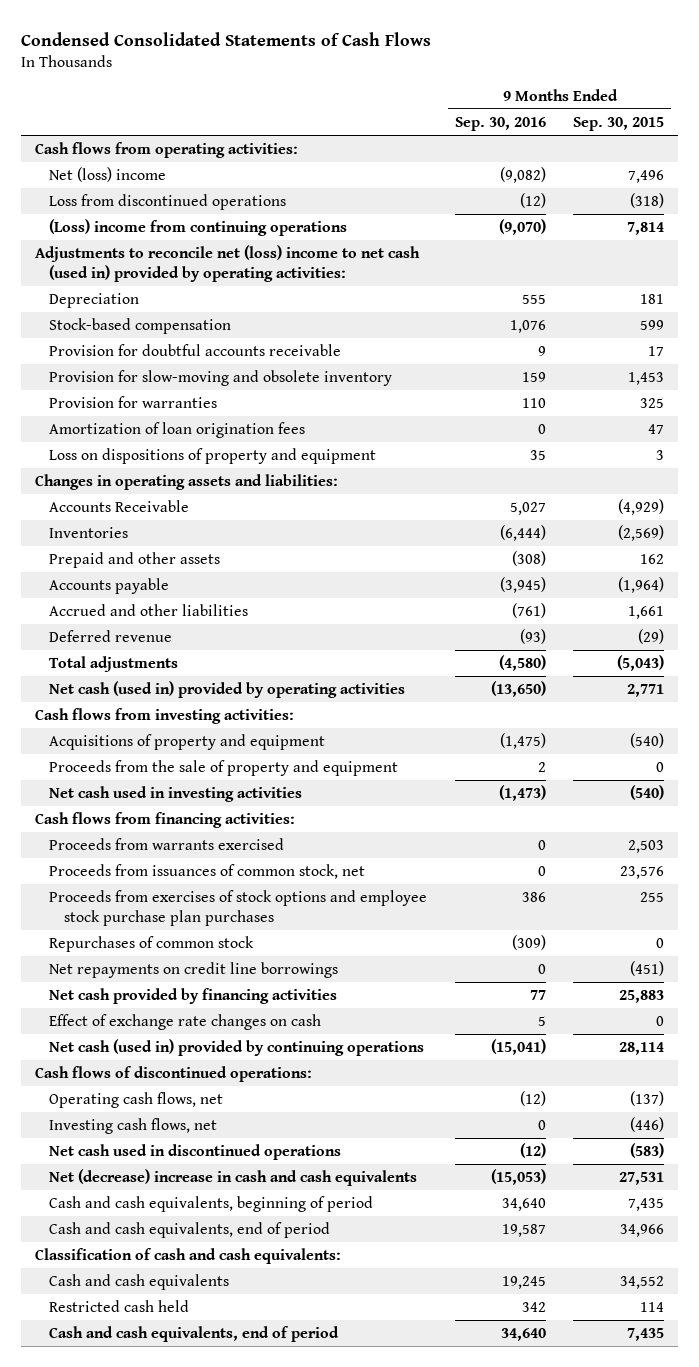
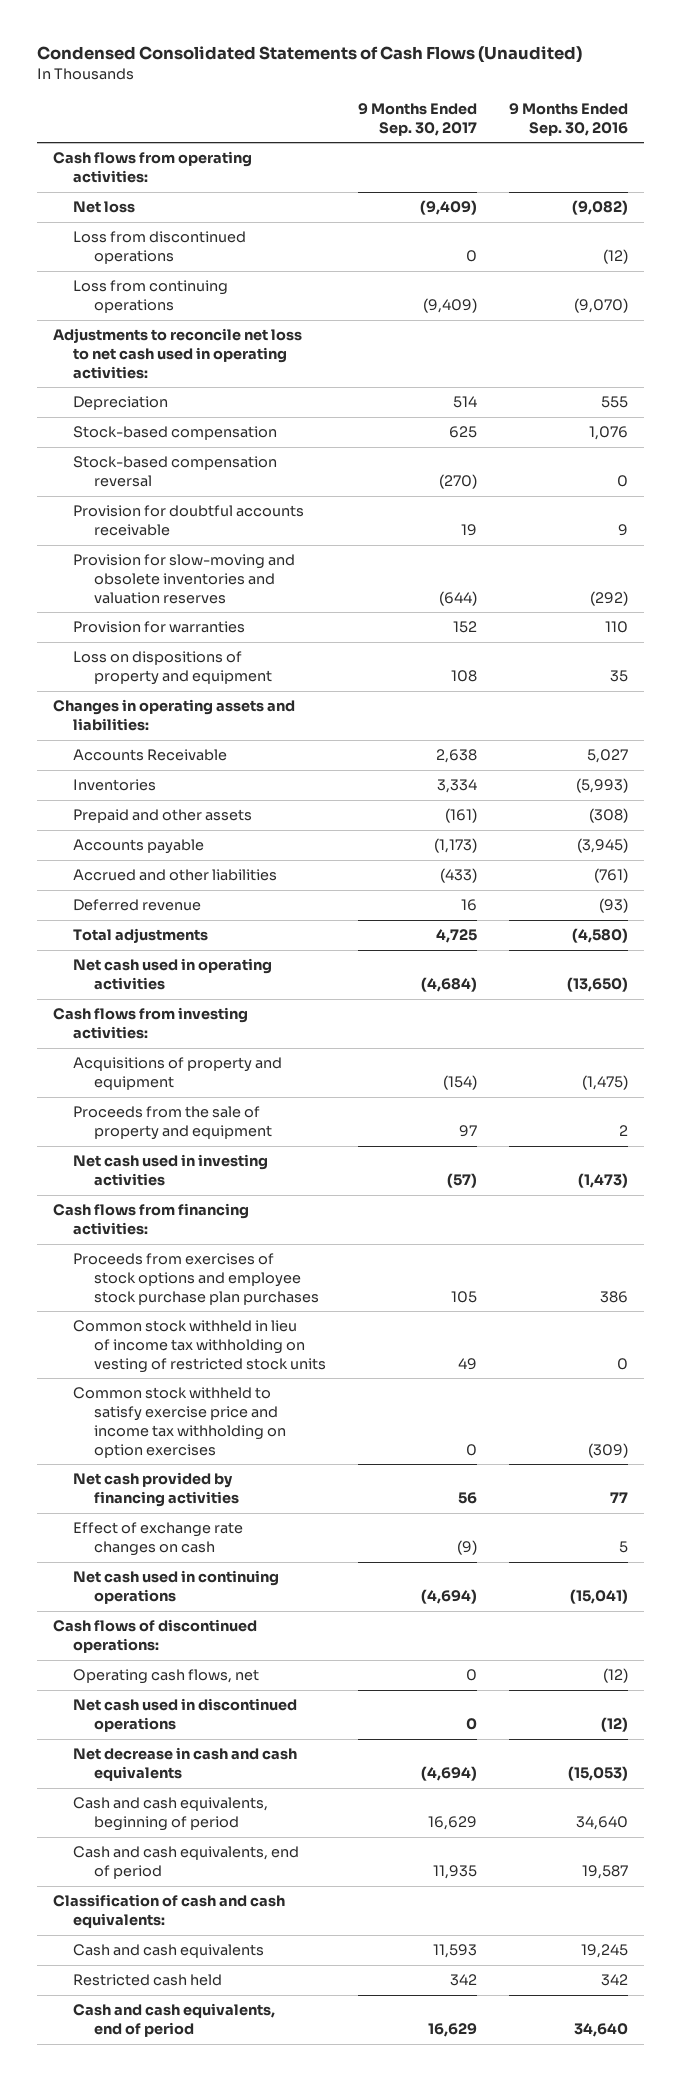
[20,31,431,46] Condensed Consolidated Statements of Cash Flows -> [36,46,582,64] Condensed Consolidated Statements of Cash Flows (Unaudited)
[573,116,665,131] Sep. 30, 2015 -> none
none -> [357,102,477,136] 9 Months Ended Sep. 30, 2017
[49,166,167,182] Net (loss) income -> [73,201,136,214] Net loss
[49,218,348,236] (Loss) income from continuing operations -> [73,280,229,314] Loss from continuing operations
[34,244,420,282] Adjustments to reconcile net (loss) income to net cash (used in) provided by operating activities: -> [52,328,302,379] Adjustments to reconcile net loss to net cash used in operating activities:
none -> [73,456,278,488] Stock-based compensation reversal
[49,369,393,386] Provision for slow-moving and obsolete inventory -> [73,554,296,604] Provision for slow-moving and obsolete inventories and valuation reserves
[521,371,546,382] 159 -> [589,590,628,606] (292)
[49,421,306,438] Amortization of loan origination fees -> none
[499,524,546,541] (6,444) -> [575,778,628,794] (5,993)
[49,680,406,698] Net cash (used in) provided by operating activities -> [73,958,273,991] Net cash used in operating activities
[49,837,285,850] Proceeds from warrants exercised -> none
[49,863,366,879] Proceeds from issuances of common stock, net -> none
[49,961,339,978] Net repayments on credit line borrowings -> none
none -> [73,1320,326,1373] Common stock withheld in lieu of income tax withholding on vesting of restricted stock units
[49,935,255,952] Repurchases of common stock -> [73,1387,286,1458] Common stock withheld to satisfy exercise price and income tax withholding on option exercises
[49,1038,425,1056] Net cash (used in) provided by continuing operations -> [73,1570,280,1605] Net cash used in continuing operations
[49,1117,218,1134] Investing cash flows, net -> none
[49,1168,418,1186] Net (decrease) increase in cash and cash equivalents -> [73,1747,298,1782] Net decrease in cash and cash equivalents

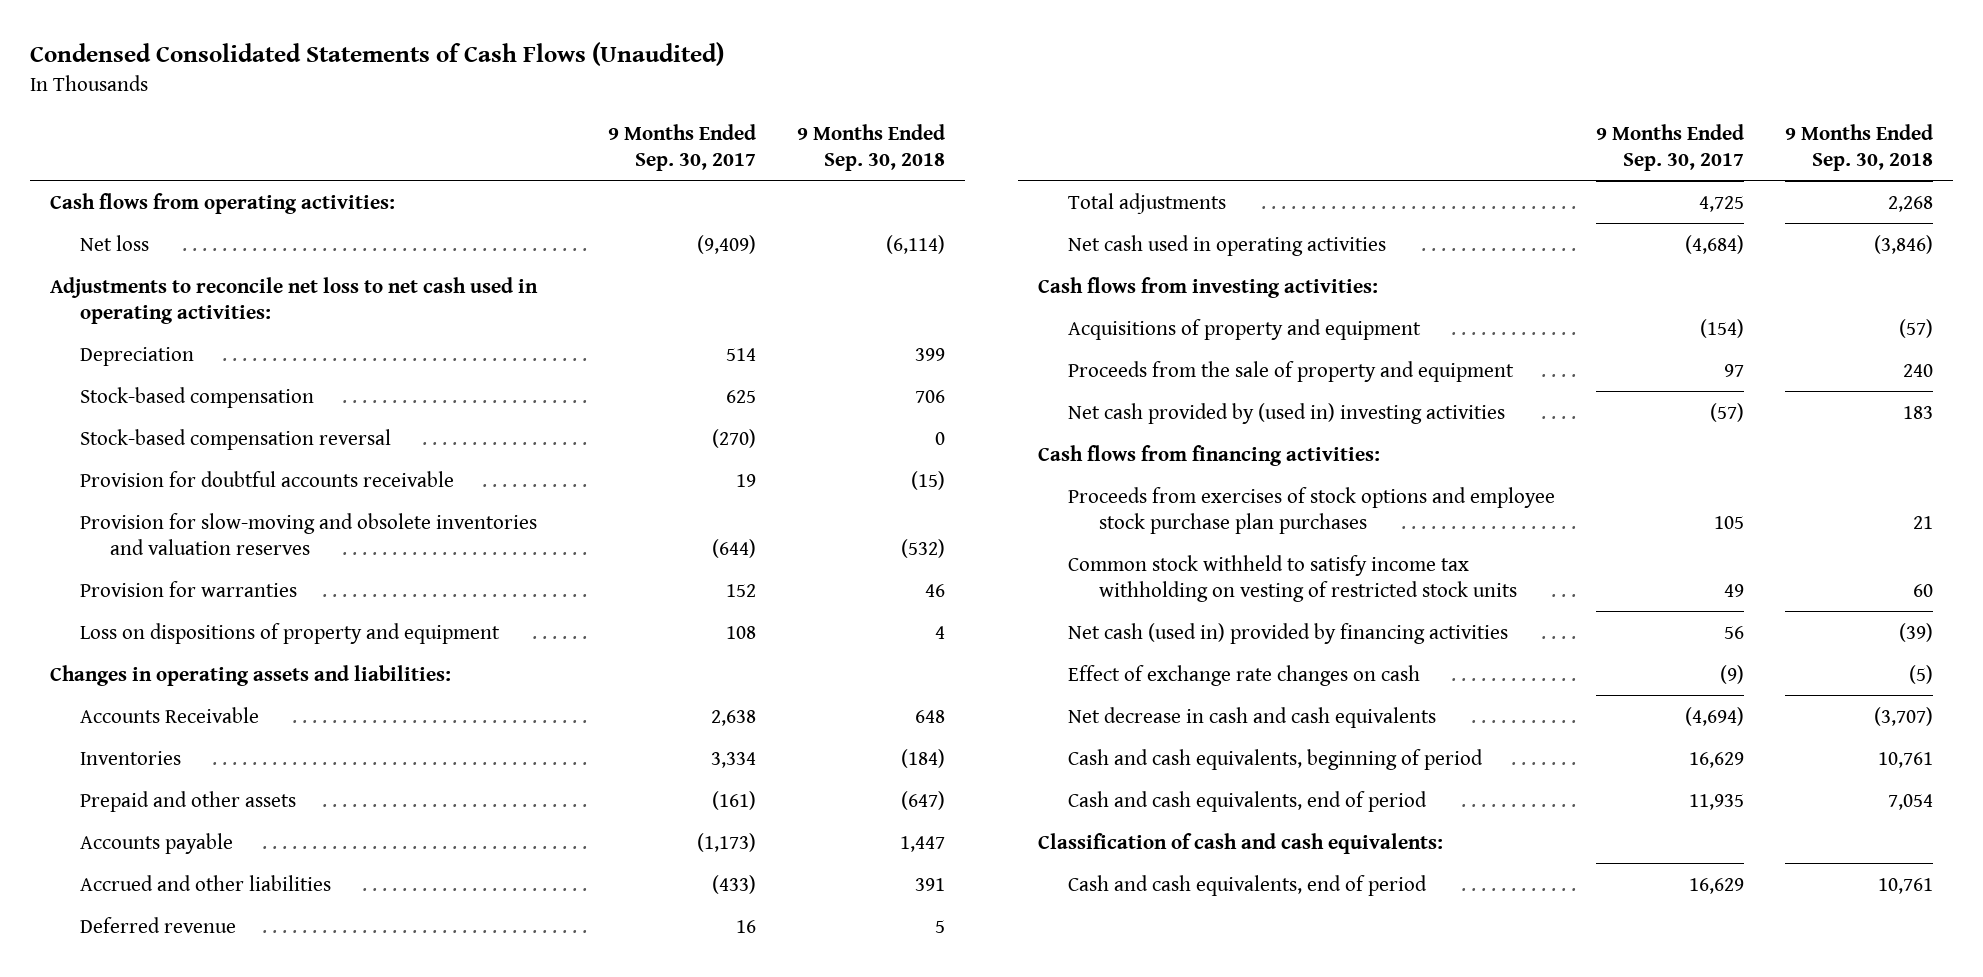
[508,102,628,136] 9 Months Ended Sep. 30, 2016 -> none
none -> [796,123,945,172] 9 Months Ended Sep. 30, 2018
[73,231,247,265] Loss from discontinued operations -> none
[73,280,229,314] Loss from continuing operations -> none
[73,1154,269,1187] Net cash used in investing activities -> [1068,402,1506,424] Net cash provided by (used in) investing activities
[73,1387,286,1458] Common stock withheld to satisfy exercise price and income tax withholding on option exercises -> none
[73,1320,326,1373] Common stock withheld in lieu of income tax withholding on vesting of restricted stock units -> [1068,554,1517,602] Common stock withheld to satisfy income tax withholding on vesting of restricted stock units
[73,1472,239,1508] Net cash provided by financing activities -> [1068,622,1509,644] Net cash (used in) provided by financing activities
[73,1570,280,1605] Net cash used in continuing operations -> none
[52,1619,257,1654] Cash flows of discontinued operations: -> none
[73,1669,260,1685] Operating cash flows, net -> none
[73,1698,298,1733] Net cash used in discontinued operations -> none
[73,1944,265,1959] Cash and cash equivalents -> none
[73,1974,223,1987] Restricted cash held -> none

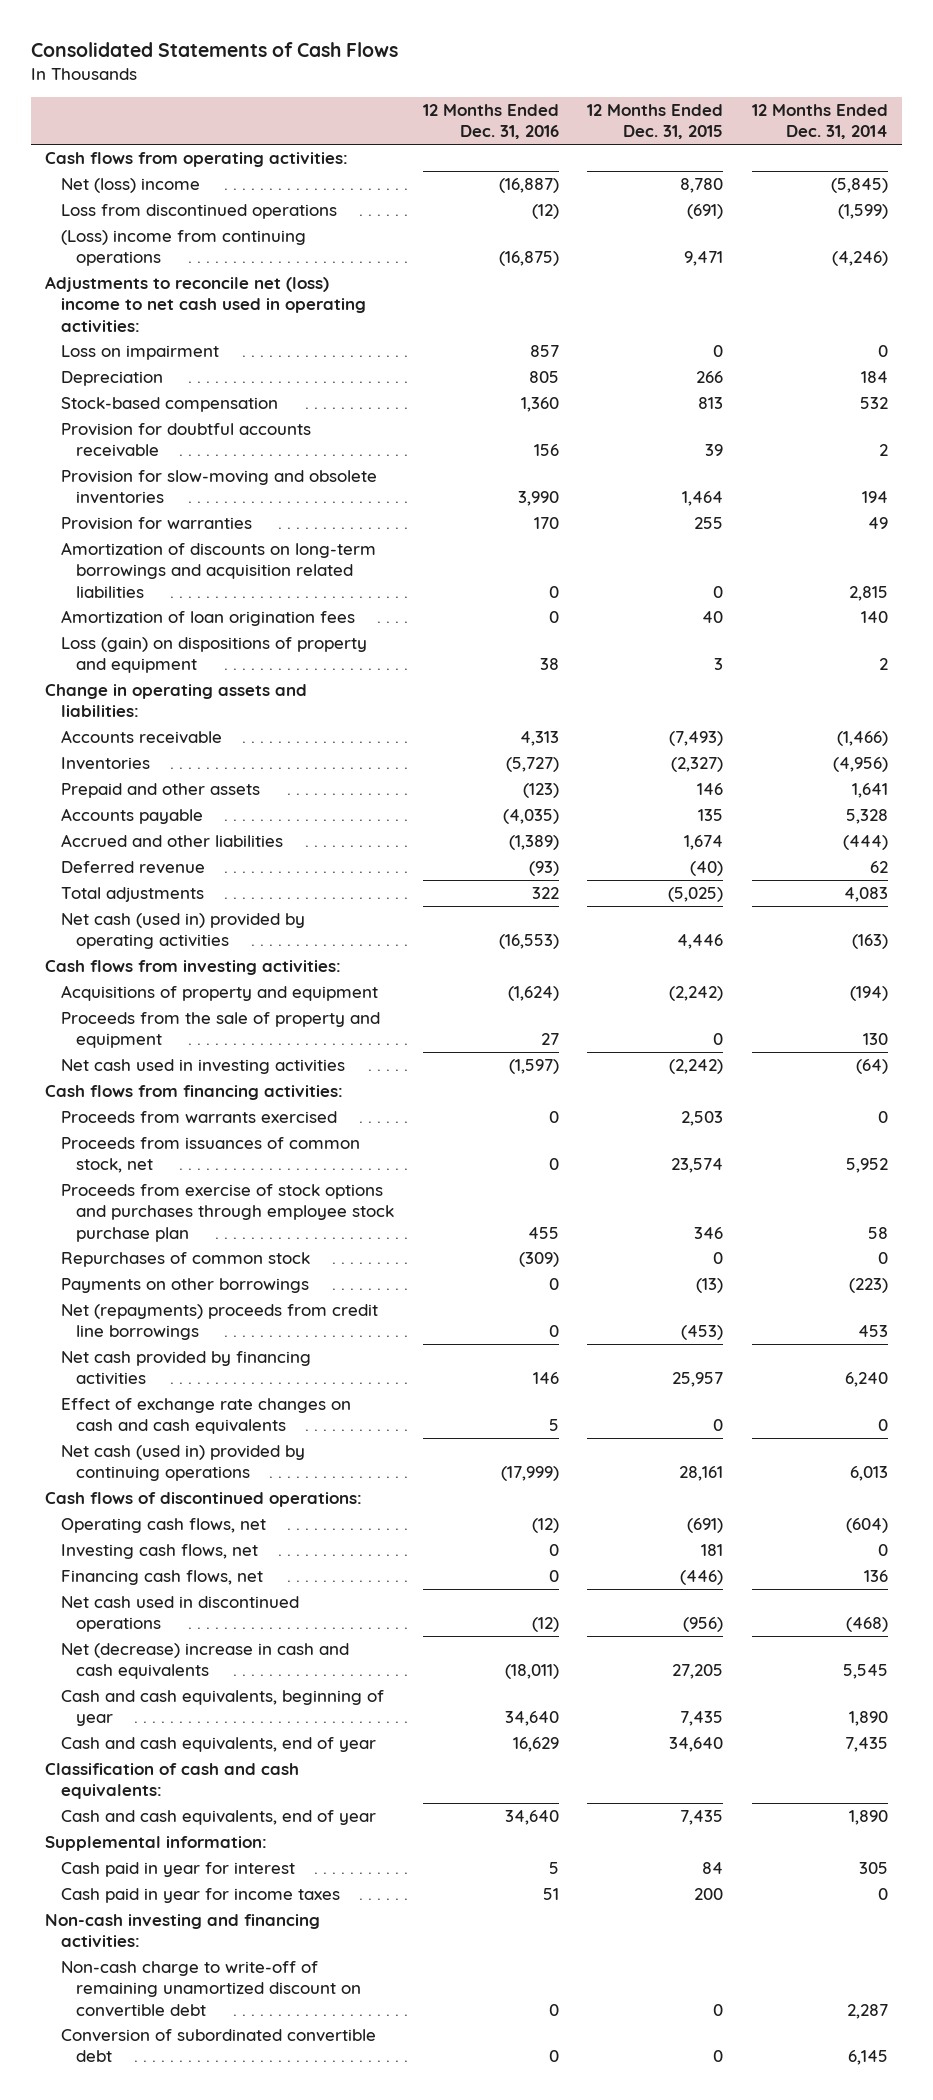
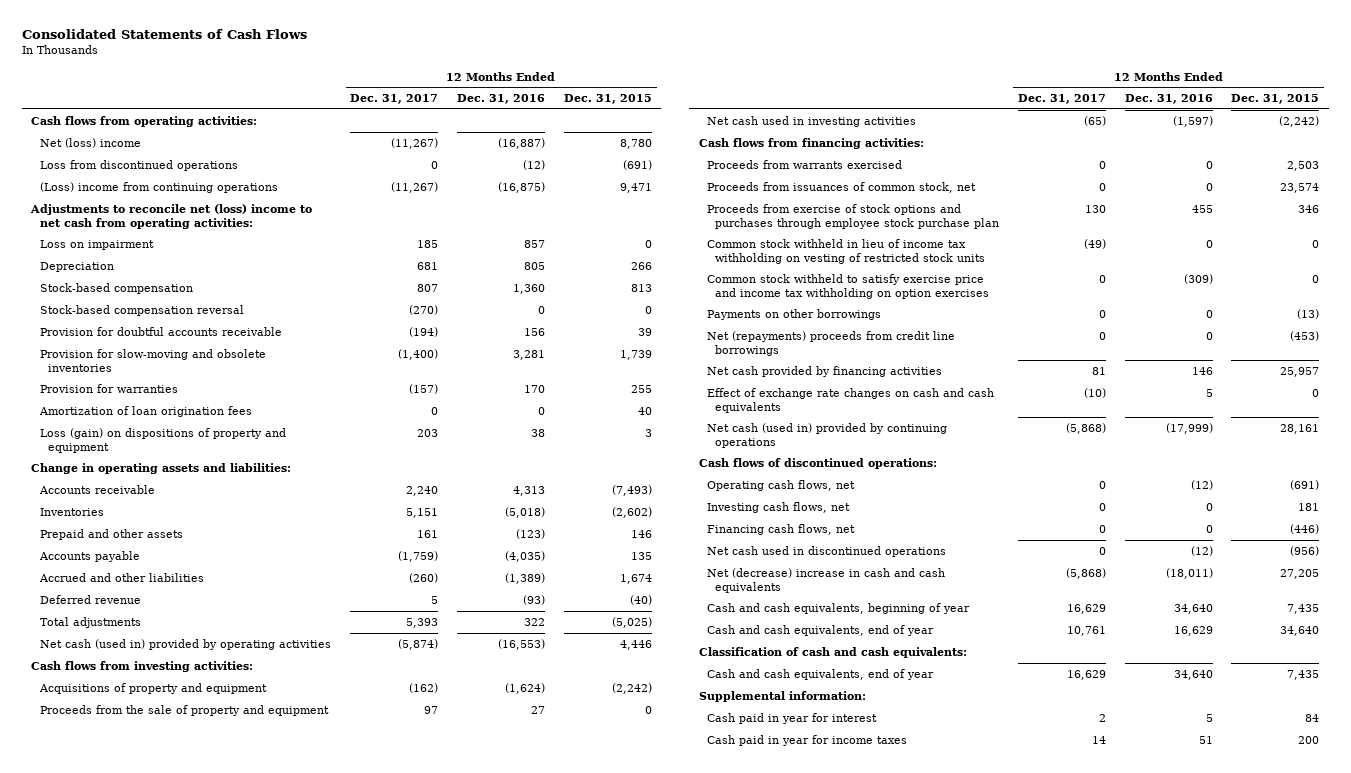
[751,104,888,140] 12 Months Ended Dec. 31, 2014 -> none
none -> [350,94,439,105] Dec. 31, 2017
[45,275,366,332] Adjustments to reconcile net (loss) income to net cash used in operating activities: -> [30,203,313,229] Adjustments to reconcile net (loss) income to net cash from operating activities:
none -> [39,304,244,316] Stock-based compensation reversal
[517,491,559,507] 3,990 -> [513,349,546,360] 3,281
[682,491,724,507] 1,464 -> [619,349,652,360] 1,739
[60,541,376,598] Amortization of discounts on long-term borrowings and acquisition related liabilities -> none
[505,756,559,772] (5,727) -> [505,506,546,518] (5,018)
[671,756,724,772] (2,327) -> [611,506,652,518] (2,602)
[60,1251,310,1267] Repurchases of common stock -> none
none -> [706,238,985,264] Common stock withheld in lieu of income tax withholding on vesting of restricted stock units
none -> [706,273,989,299] Common stock withheld to satisfy exercise price and income tax withholding on option exercises
[45,1913,321,1948] Non-cash investing and financing activities: -> none
[60,1960,362,2017] Non-cash charge to write-off of remaining unamortized discount on convertible debt -> none
[60,2028,376,2063] Conversion of subordinated convertible debt -> none

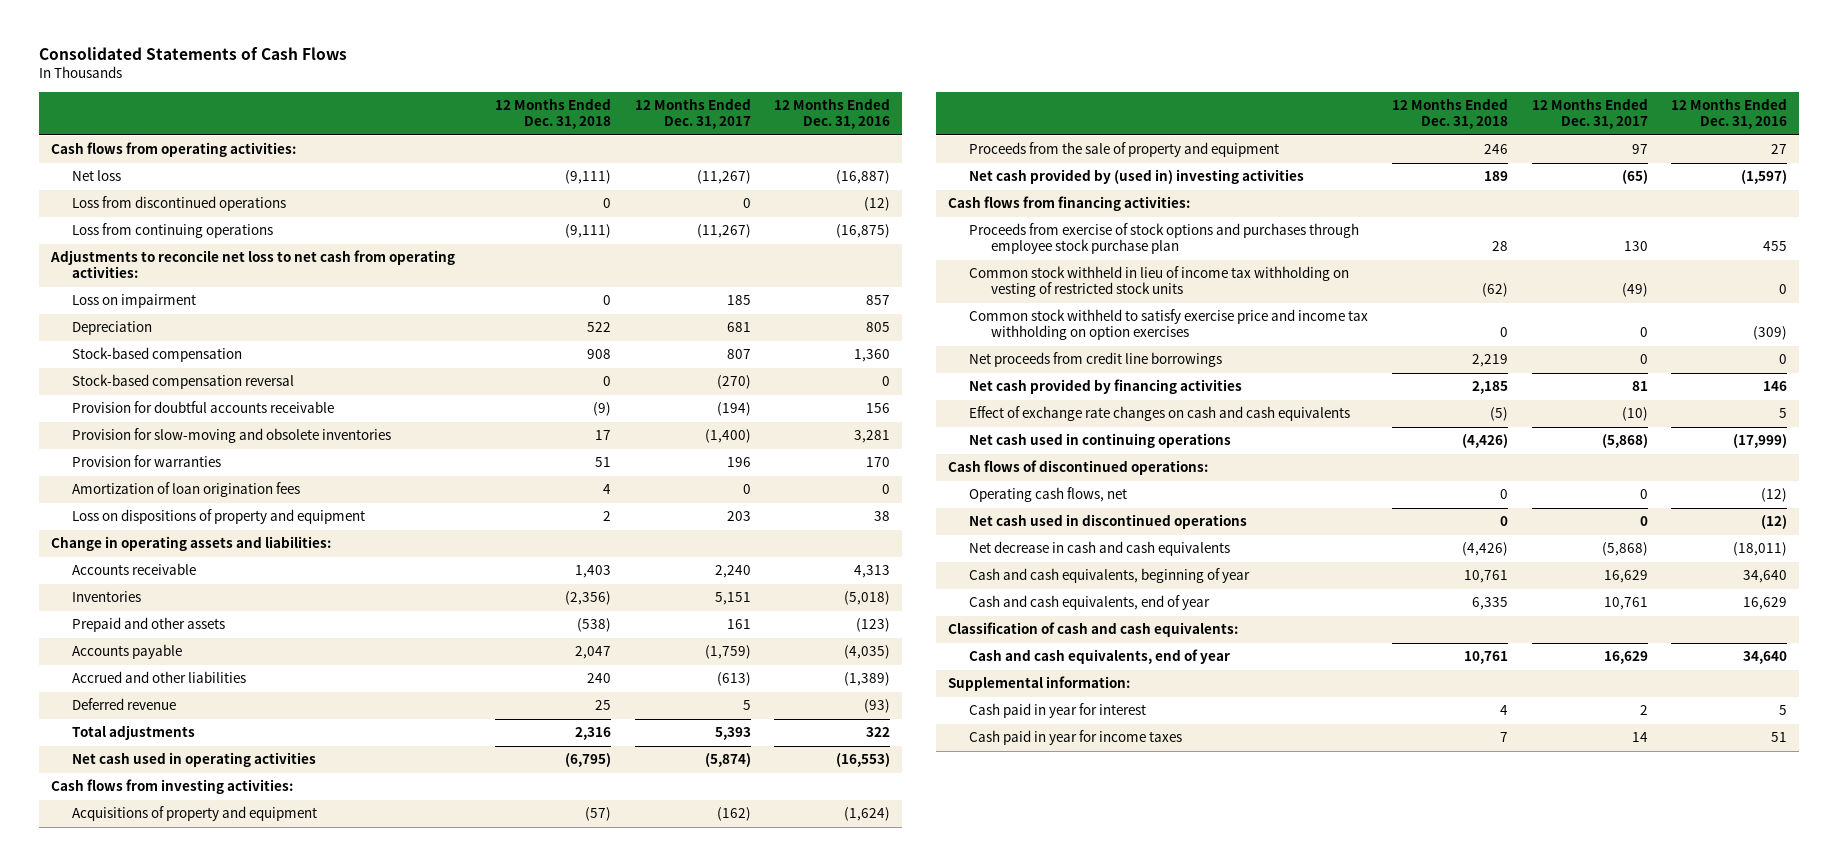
[563,94,652,105] Dec. 31, 2015 -> none
none -> [494,98,611,130] 12 Months Ended Dec. 31, 2018
[39,137,141,148] Net (loss) income -> [72,170,122,182] Net loss
[39,181,278,193] (Loss) income from continuing operations -> [72,223,274,239] Loss from continuing operations
[30,203,313,229] Adjustments to reconcile net (loss) income to net cash from operating activities: -> [49,250,455,279] Adjustments to reconcile net loss to net cash from operating activities:
[409,383,439,394] (157) -> [726,457,751,468] 196
[39,427,286,453] Loss (gain) on dispositions of property and equipment -> [72,509,366,525] Loss on dispositions of property and equipment
[409,572,439,583] (260) -> [716,672,751,687] (613)
[39,638,331,650] Net cash (used in) provided by operating activities -> [72,752,317,768] Net cash used in operating activities
[706,115,916,127] Net cash used in investing activities -> [969,169,1305,185] Net cash provided by (used in) investing activities
[706,159,902,169] Proceeds from warrants exercised -> none
[706,181,976,193] Proceeds from issuances of common stock, net -> none
[706,308,881,320] Payments on other borrowings -> none
[706,330,955,356] Net (repayments) proceeds from credit line borrowings -> [969,352,1223,368] Net proceeds from credit line borrowings
[706,422,947,448] Net cash (used in) provided by continuing operations -> [969,433,1232,449] Net cash used in continuing operations
[706,501,850,513] Investing cash flows, net -> none
[706,523,855,535] Financing cash flows, net -> none
[706,567,945,593] Net (decrease) increase in cash and cash equivalents -> [969,541,1231,557] Net decrease in cash and cash equivalents

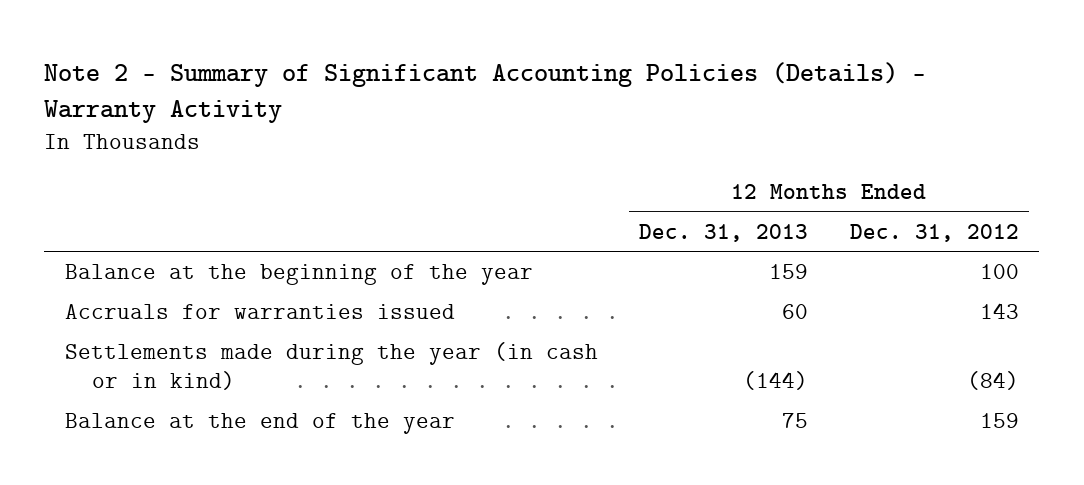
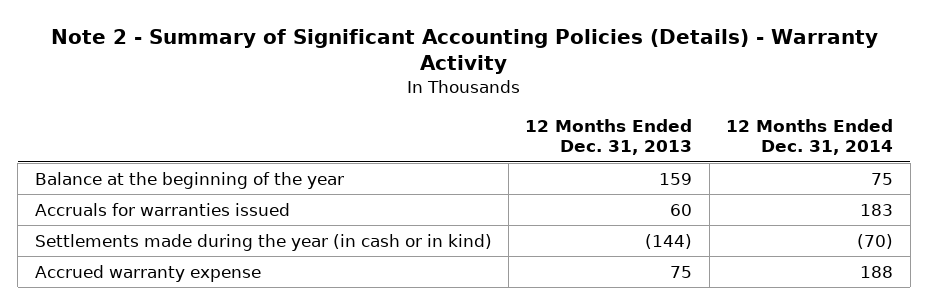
[849,223,1019,242] Dec. 31, 2012 -> none
none -> [726,119,894,156] 12 Months Ended Dec. 31, 2014
[65,412,456,434] Balance at the end of the year -> [34,264,261,282] Accrued warranty expense

